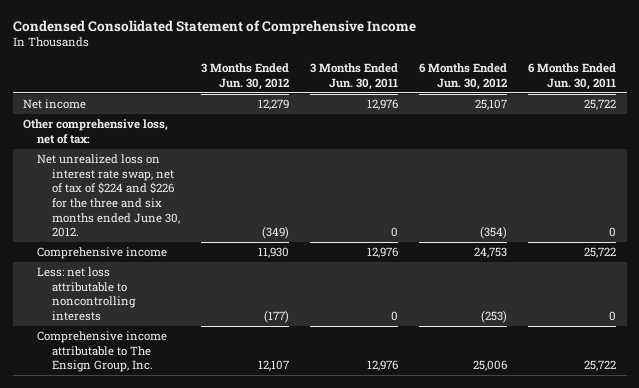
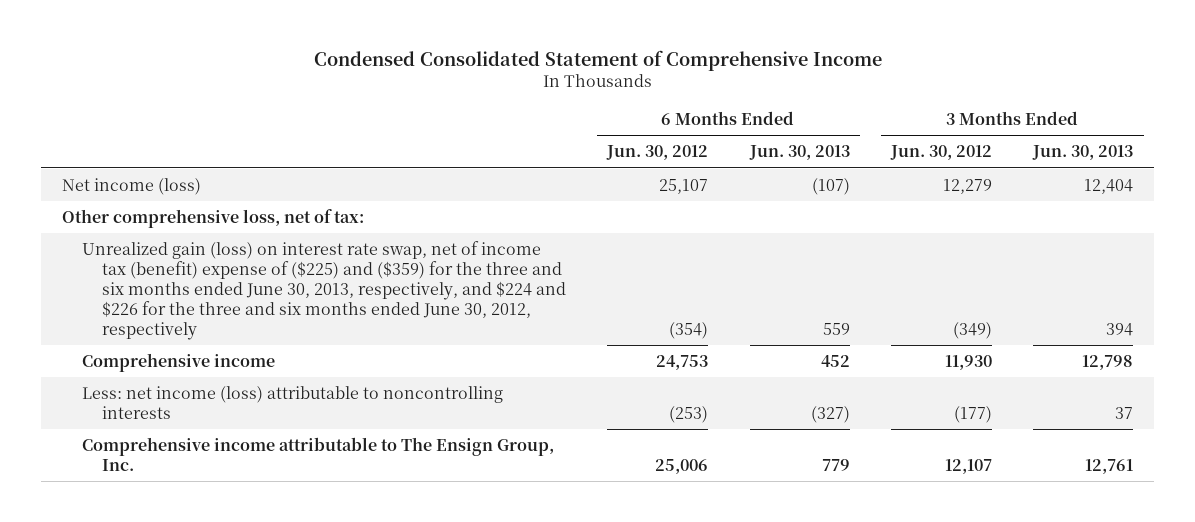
[309,63,398,90] 3 Months Ended Jun. 30, 2011 -> none
[528,63,617,90] 6 Months Ended Jun. 30, 2011 -> none
none -> [748,145,850,161] Jun. 30, 2013
none -> [1032,145,1134,161] Jun. 30, 2013
[23,99,87,110] Net income -> [61,177,201,195] Net income (loss)
[37,154,180,238] Net unrealized loss on interest rate swap, net of tax of $224 and $226 for the three and six months ended June 30, 2012. -> [81,240,566,340] Unrealized gain (loss) on interest rate swap, net of income tax (benefit) expense of ($225) and ($359) for the three and six months ended June 30, 2013, respectively, and $224 and $226 for the three and six months ended June 30, 2012, respectively
[37,267,136,321] Less: net loss attributable to noncontrolling interests -> [81,385,503,419] Less: net income (loss) attributable to noncontrolling interests

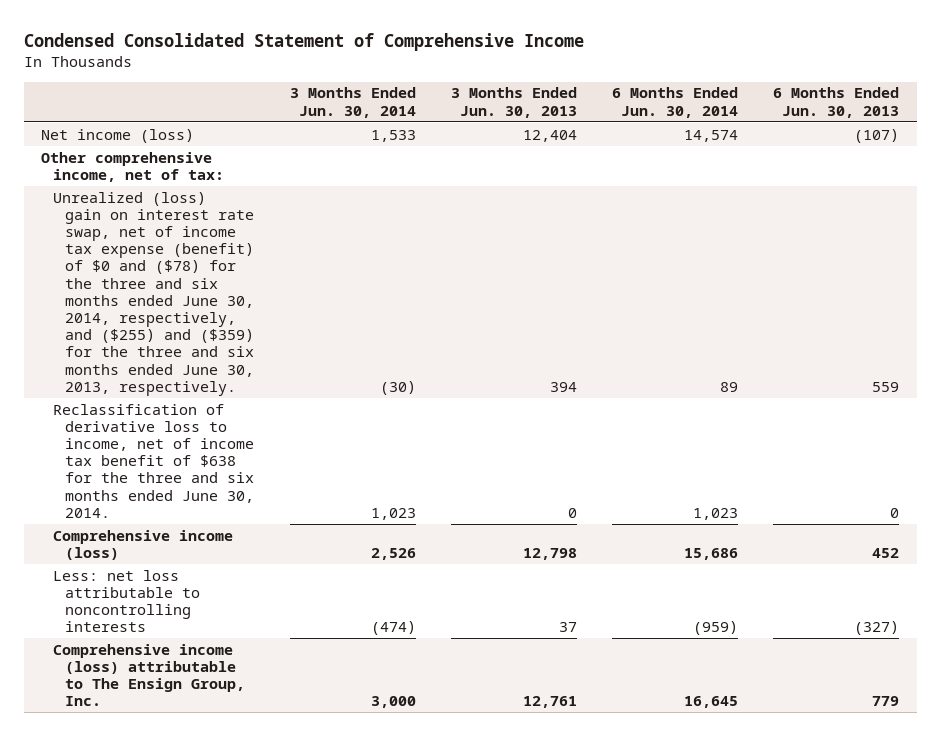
[606,145,709,161] Jun. 30, 2012 -> none
[889,145,992,161] Jun. 30, 2012 -> none
none -> [289,87,416,118] 3 Months Ended Jun. 30, 2014
none -> [611,87,738,118] 6 Months Ended Jun. 30, 2014
[61,208,364,228] Other comprehensive loss, net of tax: -> [41,151,225,182] Other comprehensive income, net of tax:
[81,240,566,340] Unrealized gain (loss) on interest rate swap, net of income tax (benefit) expense of ($225) and ($359) for the three and six months ended June 30, 2013, respectively, and $224 and $226 for the three and six months ended June 30, 2012, respectively -> [53,191,255,396] Unrealized (loss) gain on interest rate swap, net of income tax expense (benefit) of $0 and ($78) for the three and six months ended June 30, 2014, respectively, and ($255) and ($359) for the three and six months ended June 30, 2013, respectively.
none -> [53,403,255,518] Reclassification of derivative loss to income, net of income tax benefit of $638 for the three and six months ended June 30, 2014.
[81,352,275,372] Comprehensive income -> [53,529,234,560] Comprehensive income (loss)
[81,385,503,419] Less: net income (loss) attributable to noncontrolling interests -> [53,569,201,633] Less: net loss attributable to noncontrolling interests
[81,436,554,471] Comprehensive income attributable to The Ensign Group, Inc. -> [53,643,246,707] Comprehensive income (loss) attributable to The Ensign Group, Inc.

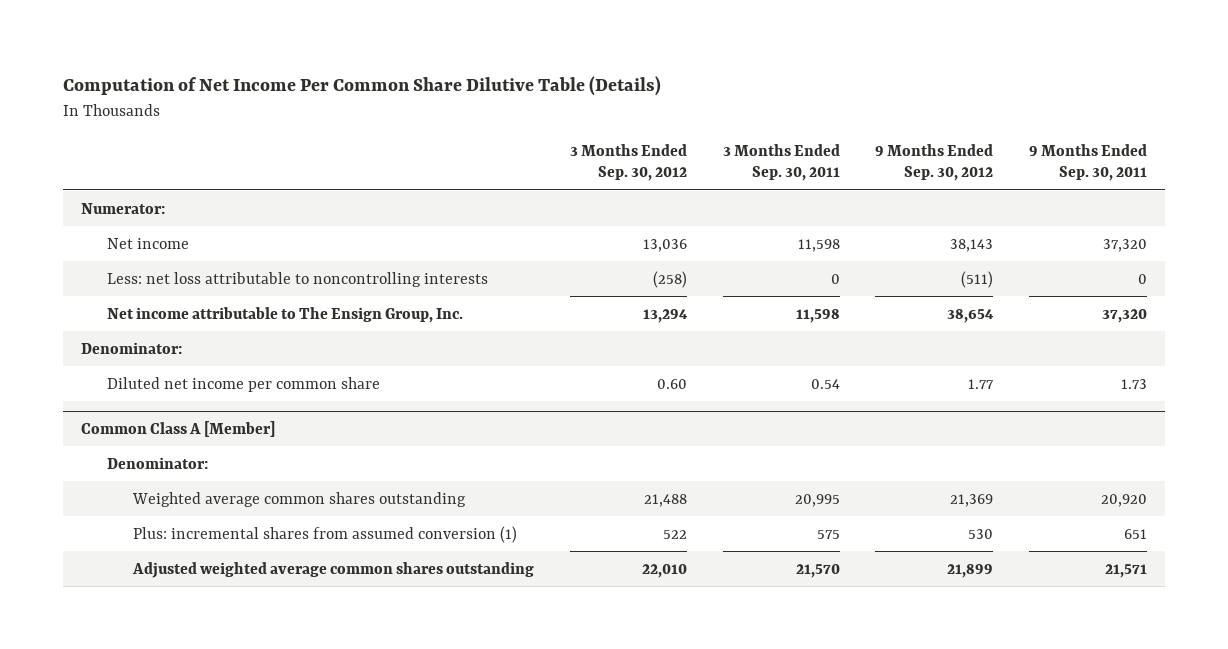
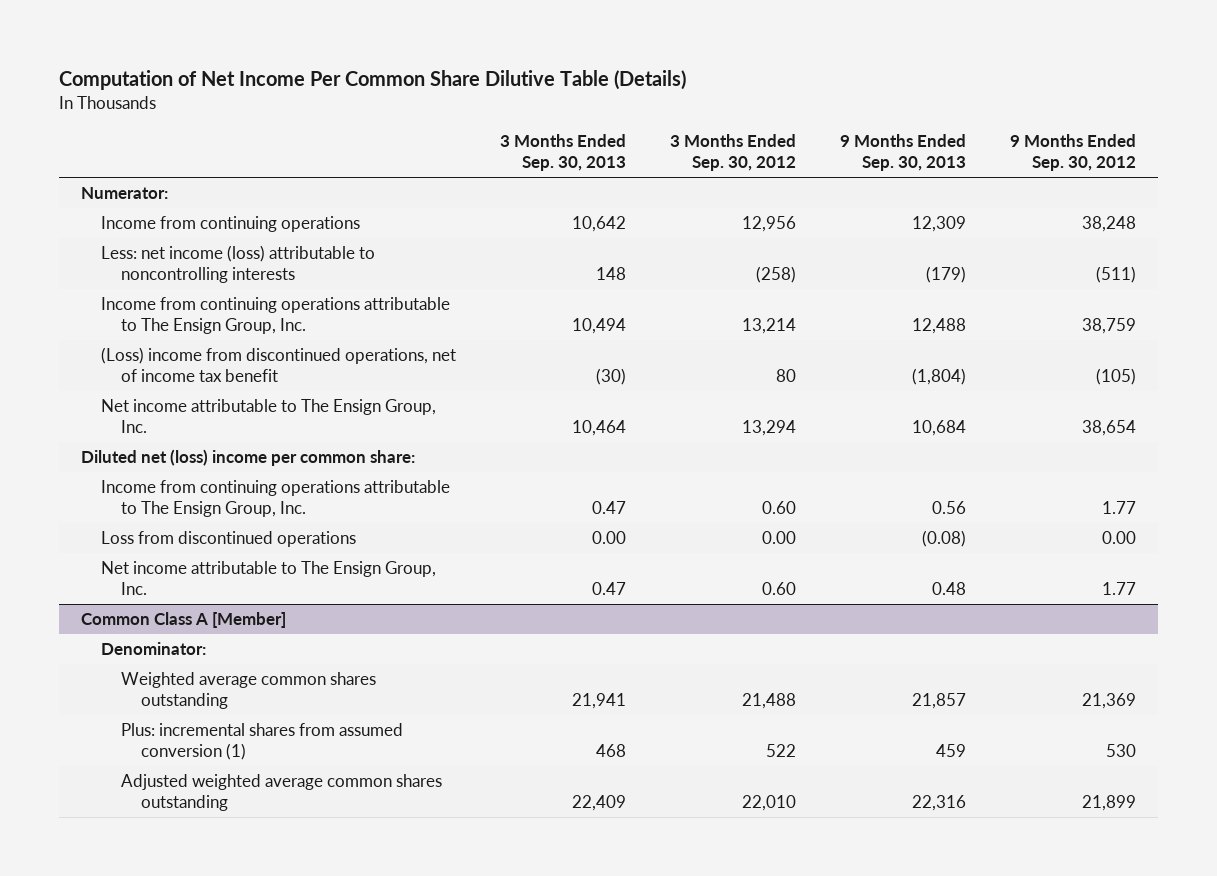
[722,144,840,182] 3 Months Ended Sep. 30, 2011 -> none
[1028,144,1147,182] 9 Months Ended Sep. 30, 2011 -> none
none -> [500,134,627,172] 3 Months Ended Sep. 30, 2013
none -> [839,134,966,172] 9 Months Ended Sep. 30, 2013
[107,237,190,249] Net income -> none
none -> [101,215,361,232] Income from continuing operations
[107,271,489,287] Less: net loss attributable to noncontrolling interests -> [101,244,376,284] Less: net income (loss) attributable to noncontrolling interests
none -> [101,296,451,335] Income from continuing operations attributable to The Ensign Group, Inc.
none -> [101,346,457,383] (Loss) income from discontinued operations, net of income tax benefit
[81,341,183,354] Denominator: -> none
none -> [81,448,416,466] Diluted net (loss) income per common share:
none -> [101,479,451,518] Income from continuing operations attributable to The Ensign Group, Inc.
none -> [101,530,357,547] Loss from discontinued operations
[107,376,381,392] Diluted net income per common share -> [101,560,437,596] Net income attributable to The Ensign Group, Inc.

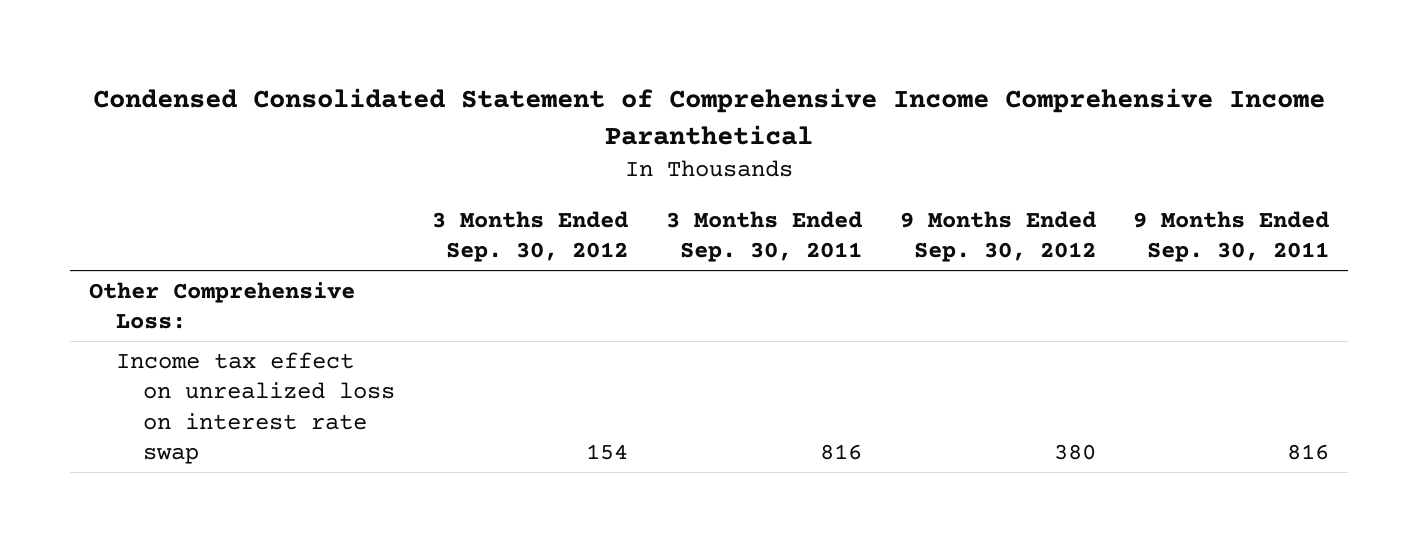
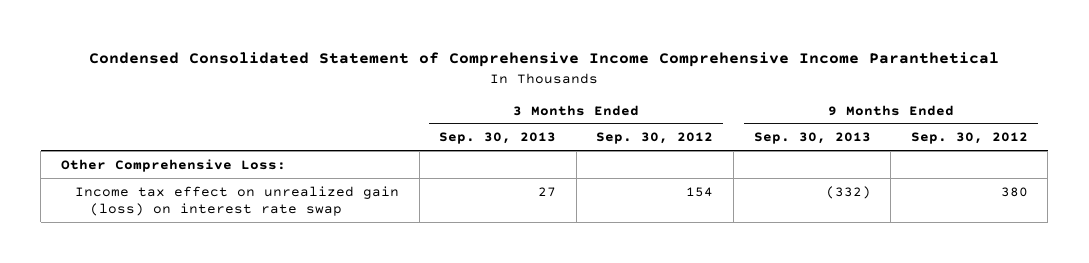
[666,210,863,263] 3 Months Ended Sep. 30, 2011 -> none
[1133,210,1330,263] 9 Months Ended Sep. 30, 2011 -> none
none -> [439,132,557,145] Sep. 30, 2013
none -> [753,132,871,145] Sep. 30, 2013
[115,351,395,465] Income tax effect on unrealized loss on interest rate swap -> [75,185,400,216] Income tax effect on unrealized gain (loss) on interest rate swap

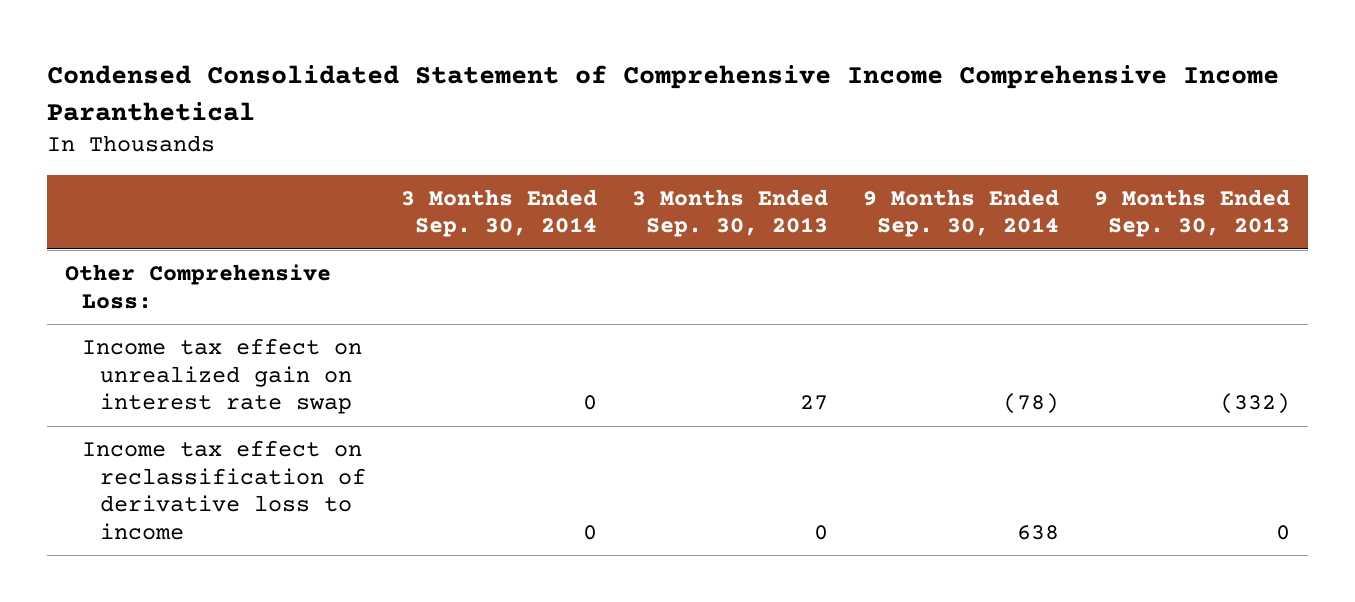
[596,132,714,145] Sep. 30, 2012 -> none
[910,132,1028,145] Sep. 30, 2012 -> none
none -> [401,188,598,238] 3 Months Ended Sep. 30, 2014
none -> [863,188,1060,238] 9 Months Ended Sep. 30, 2014
[75,185,400,216] Income tax effect on unrealized gain (loss) on interest rate swap -> [82,337,363,415] Income tax effect on unrealized gain on interest rate swap
none -> [82,439,367,541] Income tax effect on reclassification of derivative loss to income

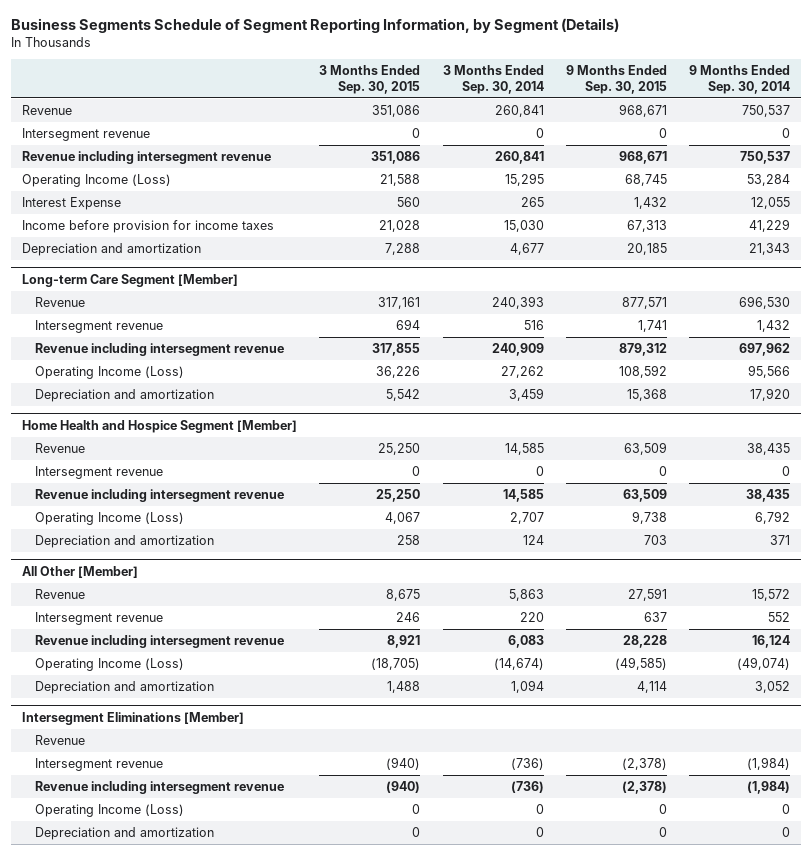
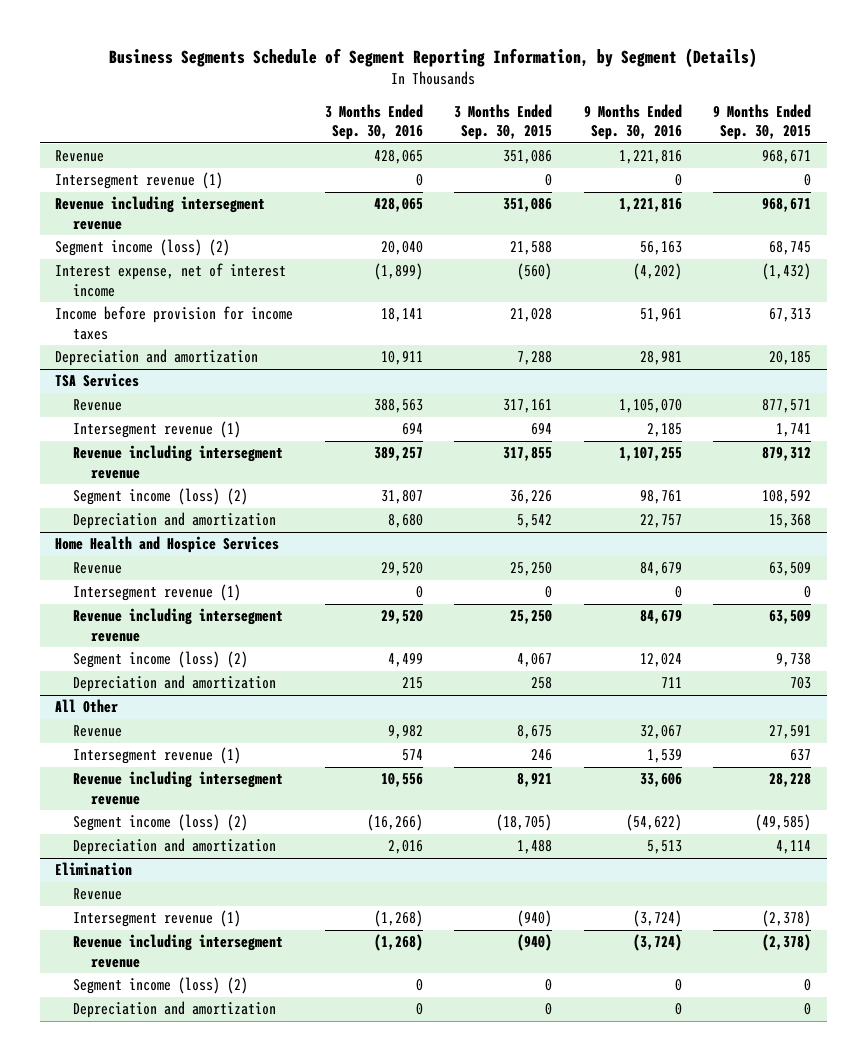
[442,65,544,94] 3 Months Ended Sep. 30, 2014 -> none
[689,65,791,94] 9 Months Ended Sep. 30, 2014 -> none
none -> [324,103,423,141] 3 Months Ended Sep. 30, 2016
none -> [583,103,682,141] 9 Months Ended Sep. 30, 2016
[22,127,151,141] Intersegment revenue -> [55,172,224,190] Intersegment revenue (1)
[22,173,172,187] Operating Income (Loss) -> [55,239,231,257] Segment income (loss) (2)
[22,196,122,210] Interest Expense -> [55,263,287,297] Interest expense, net of interest income
[397,196,421,207] 560 -> [517,263,553,281] (560)
[633,196,667,209] 1,432 -> [762,263,812,281] (1,432)
[22,273,239,287] Long-term Care Segment [Member] -> none
none -> [55,373,140,388] TSA Services
[34,319,163,333] Intersegment revenue -> [73,421,242,439] Intersegment revenue (1)
[34,365,184,379] Operating Income (Loss) -> [73,488,249,506] Segment income (loss) (2)
[22,419,298,433] Home Health and Hospice Segment [Member] -> [55,536,280,554] Home Health and Hospice Services
[34,465,163,479] Intersegment revenue -> [73,584,242,602] Intersegment revenue (1)
[34,511,184,525] Operating Income (Loss) -> [73,651,249,669] Segment income (loss) (2)
[22,565,139,578] All Other [Member] -> [55,699,119,714] All Other
[34,611,163,625] Intersegment revenue -> [73,747,242,765] Intersegment revenue (1)
[34,657,184,671] Operating Income (Loss) -> [73,814,249,832] Segment income (loss) (2)
[22,711,245,725] Intersegment Eliminations [Member] -> [55,862,133,877] Elimination
[34,757,163,771] Intersegment revenue -> [73,910,242,928] Intersegment revenue (1)
[34,803,184,817] Operating Income (Loss) -> [73,977,249,995] Segment income (loss) (2)

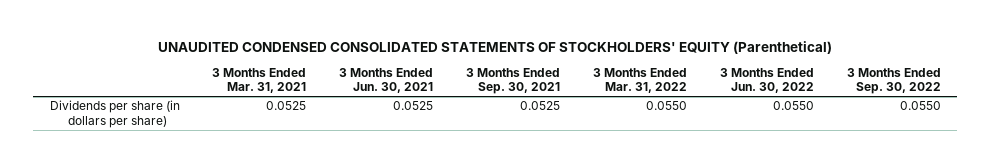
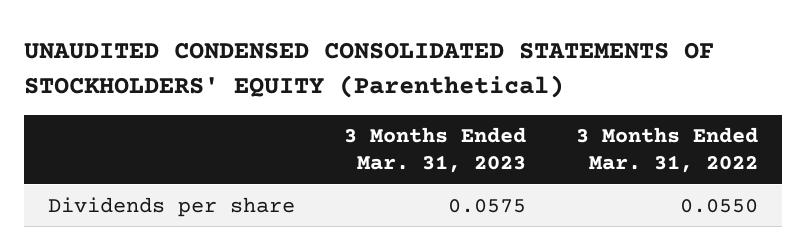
[212,67,307,94] 3 Months Ended Mar. 31, 2021 -> none
[339,67,434,94] 3 Months Ended Jun. 30, 2021 -> none
[466,67,561,95] 3 Months Ended Sep. 30, 2021 -> none
[720,67,815,94] 3 Months Ended Jun. 30, 2022 -> none
[846,67,941,95] 3 Months Ended Sep. 30, 2022 -> none
none -> [344,126,527,174] 3 Months Ended Mar. 31, 2023
[49,100,180,128] Dividends per share (in dollars per share) -> [48,197,296,218] Dividends per share

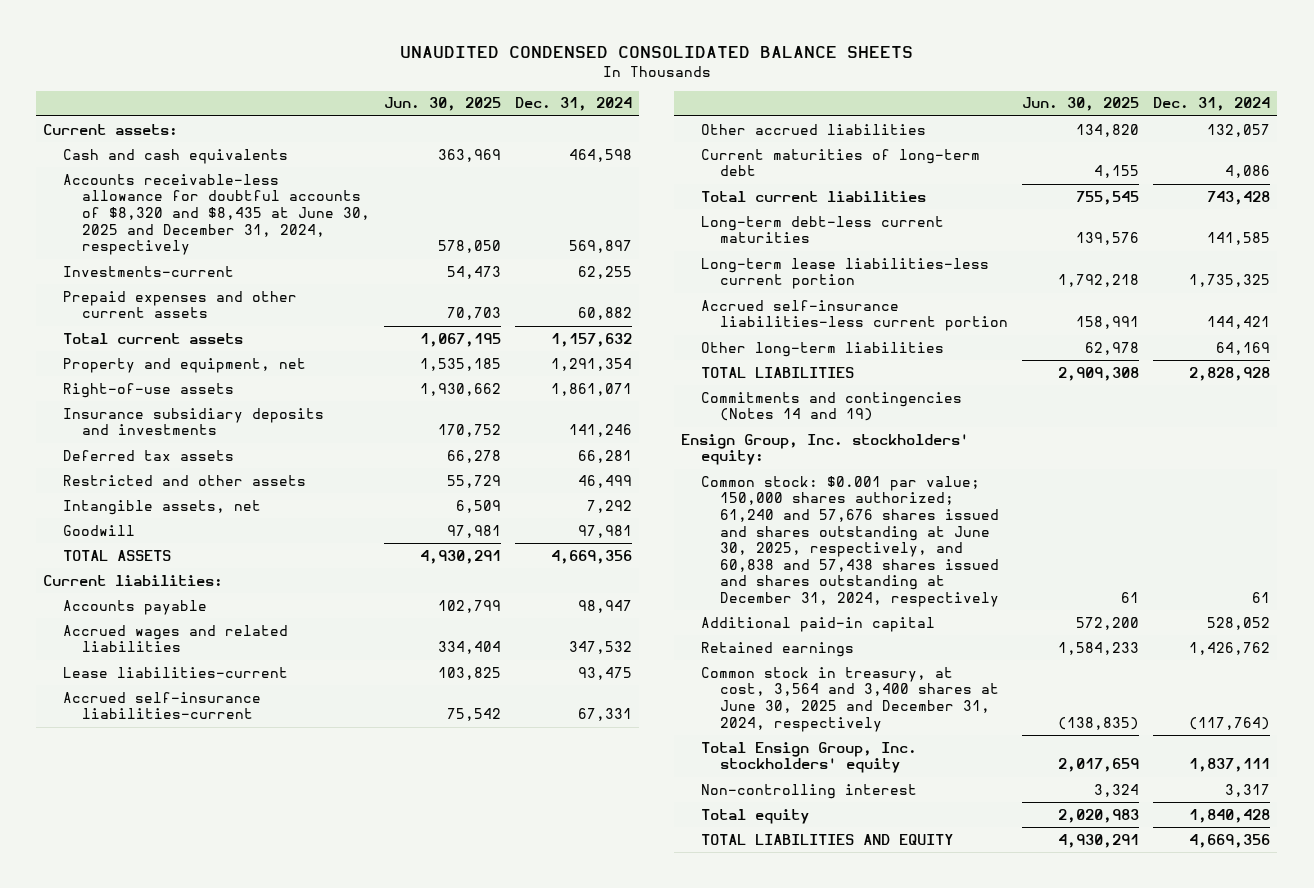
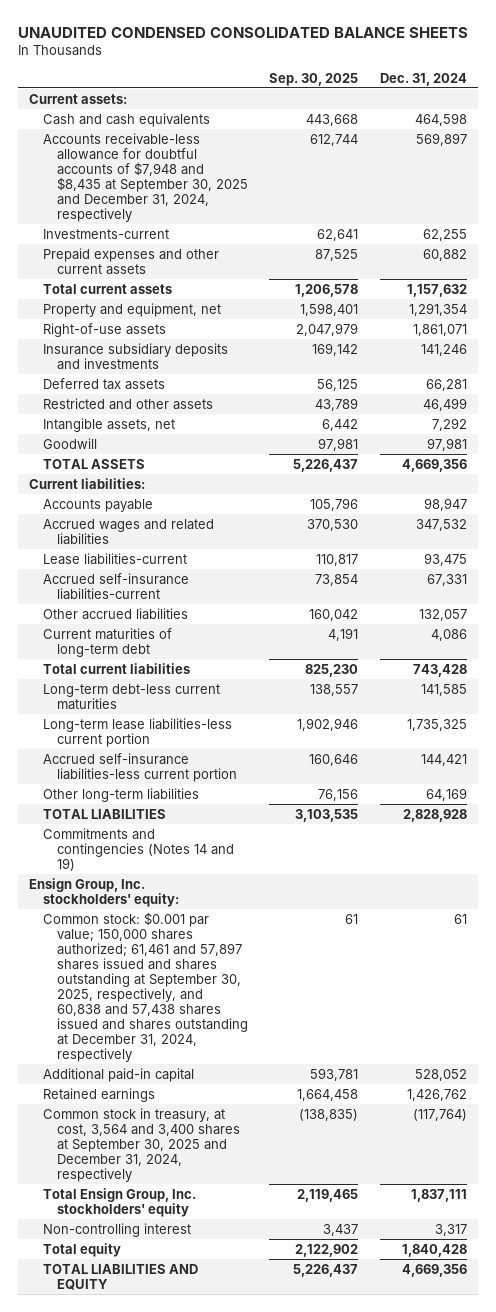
[384,97,502,112] Jun. 30, 2025 -> none
none -> [269,72,359,86] Sep. 30, 2025
[62,173,371,256] Accounts receivable-less allowance for doubtful accounts of $8,320 and $8,435 at June 30, 2025 and December 31, 2024, respectively -> [42,132,248,222] Accounts receivable-less allowance for doubtful accounts of $7,948 and $8,435 at September 30, 2025 and December 31, 2024, respectively
[700,475,1000,608] Common stock: $0.001 par value; 150,000 shares authorized; 61,240 and 57,676 shares issued and shares outstanding at June 30, 2025, respectively, and 60,838 and 57,438 shares issued and shares outstanding at December 31, 2024, respectively -> [42,911,248,1063] Common stock: $0.001 par value; 150,000 shares authorized; 61,461 and 57,897 shares issued and shares outstanding at September 30, 2025, respectively, and 60,838 and 57,438 shares issued and shares outstanding at December 31, 2024, respectively
[700,666,1000,732] Common stock in treasury, at cost, 3,564 and 3,400 shares at June 30, 2025 and December 31, 2024, respectively -> [42,1107,240,1182] Common stock in treasury, at cost, 3,564 and 3,400 shares at September 30, 2025 and December 31, 2024, respectively

